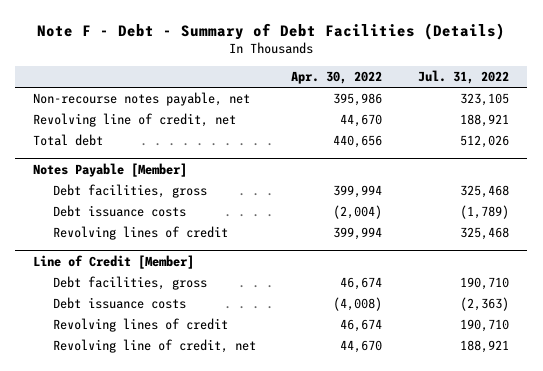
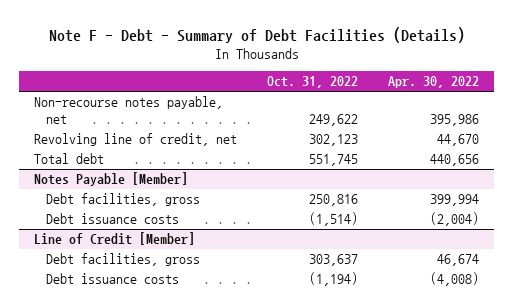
[418,70,510,85] Jul. 31, 2022 -> none
none -> [267,76,359,89] Oct. 31, 2022
[52,226,228,241] Revolving lines of credit -> none
[52,318,228,333] Revolving lines of credit -> none
[52,339,256,354] Revolving line of credit, net -> none

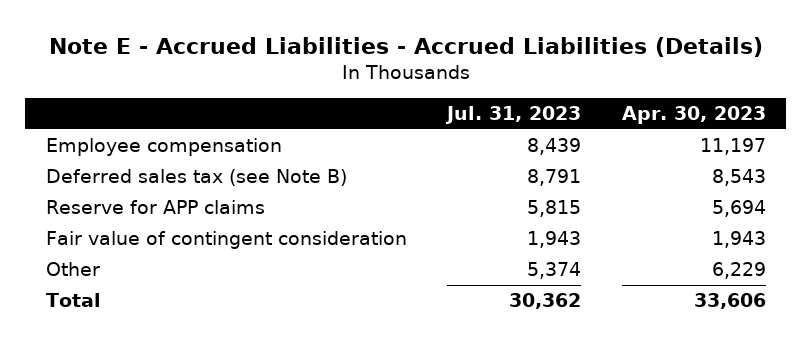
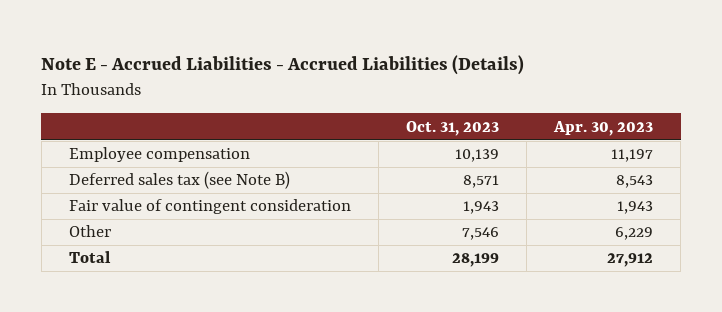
[445,106,582,125] Jul. 31, 2023 -> none
none -> [406,120,500,136] Oct. 31, 2023
[45,200,265,215] Reserve for APP claims -> none
[693,293,766,310] 33,606 -> [607,253,654,268] 27,912

